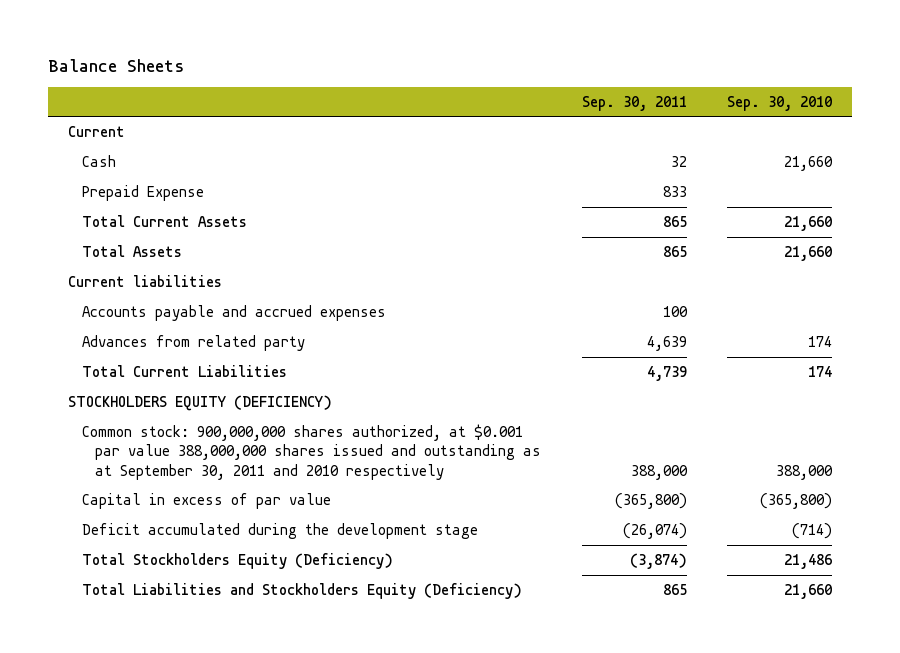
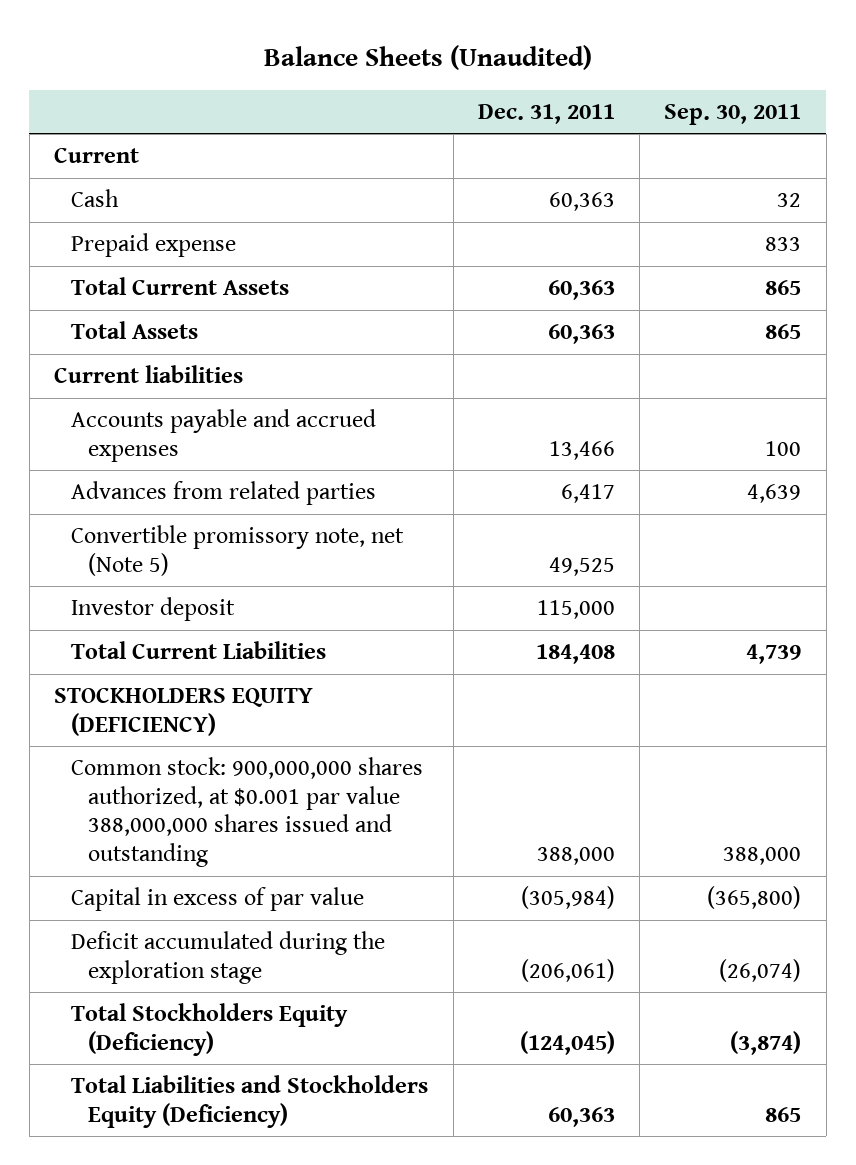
[47,58,184,72] Balance Sheets -> [263,44,592,70] Balance Sheets (Unaudited)
[727,95,833,111] Sep. 30, 2010 -> none
none -> [477,103,615,124] Dec. 31, 2011
[81,185,204,202] Prepaid Expense -> [71,233,237,258] Prepaid expense
[81,335,305,352] Advances from related party -> [71,481,377,506] Advances from related parties
none -> [71,525,405,576] Convertible promissory note, net (Note 5)
none -> [71,597,236,622] Investor deposit
[81,424,541,480] Common stock: 900,000,000 shares authorized, at $0.001 par value 388,000,000 shares issued and outstanding as at September 30, 2011 and 2010 respectively -> [71,757,424,868] Common stock: 900,000,000 shares authorized, at $0.001 par value 388,000,000 shares issued and outstanding
[81,523,478,540] Deficit accumulated during the development stage -> [71,931,386,984] Deficit accumulated during the exploration stage

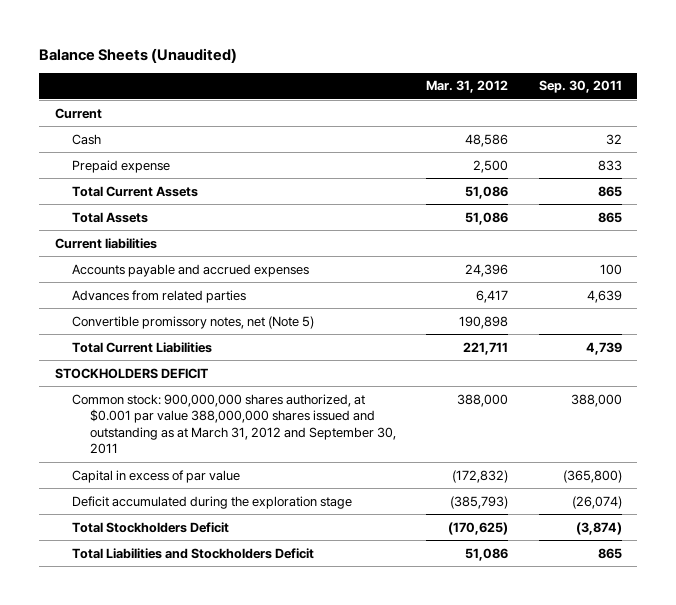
[477,103,615,124] Dec. 31, 2011 -> none
none -> [426,80,509,94] Mar. 31, 2012
[71,597,236,622] Investor deposit -> none
[71,525,405,576] Convertible promissory note, net (Note 5) -> [72,315,315,329] Convertible promissory notes, net (Note 5)
[54,688,314,736] STOCKHOLDERS EQUITY (DEFICIENCY) -> [54,367,208,379] STOCKHOLDERS DEFICIT
[71,757,424,868] Common stock: 900,000,000 shares authorized, at $0.001 par value 388,000,000 shares issued and outstanding -> [72,393,397,455] Common stock: 900,000,000 shares authorized, at $0.001 par value 388,000,000 shares issued and outstanding as at March 31, 2012 and September 30, 2011
[71,1003,349,1056] Total Stockholders Equity (Deficiency) -> [72,521,230,533] Total Stockholders Deficit
[71,1075,429,1128] Total Liabilities and Stockholders Equity (Deficiency) -> [72,547,315,559] Total Liabilities and Stockholders Deficit

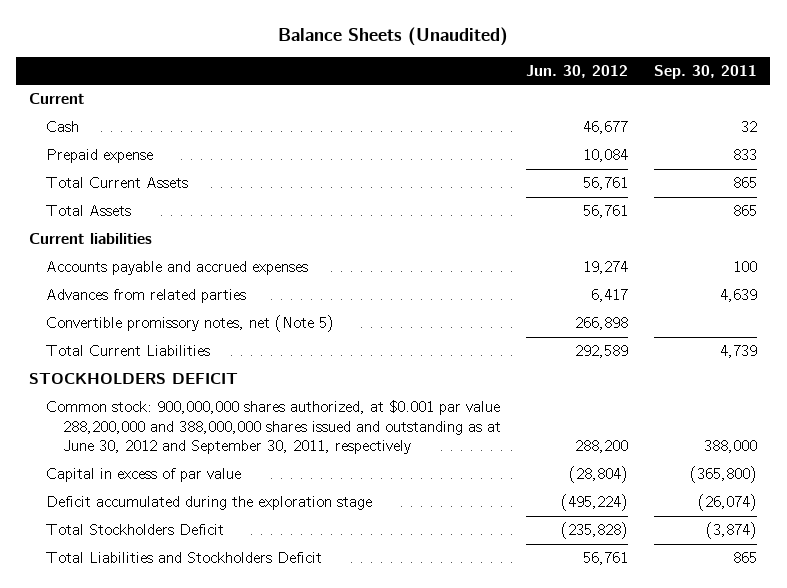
[426,80,509,94] Mar. 31, 2012 -> none
none -> [526,64,629,78] Jun. 30, 2012
[72,393,397,455] Common stock: 900,000,000 shares authorized, at $0.001 par value 388,000,000 shares issued and outstanding as at March 31, 2012 and September 30, 2011 -> [45,400,501,455] Common stock: 900,000,000 shares authorized, at $0.001 par value 288,200,000 and 388,000,000 shares issued and outstanding as at June 30, 2012 and September 30, 2011, respectively

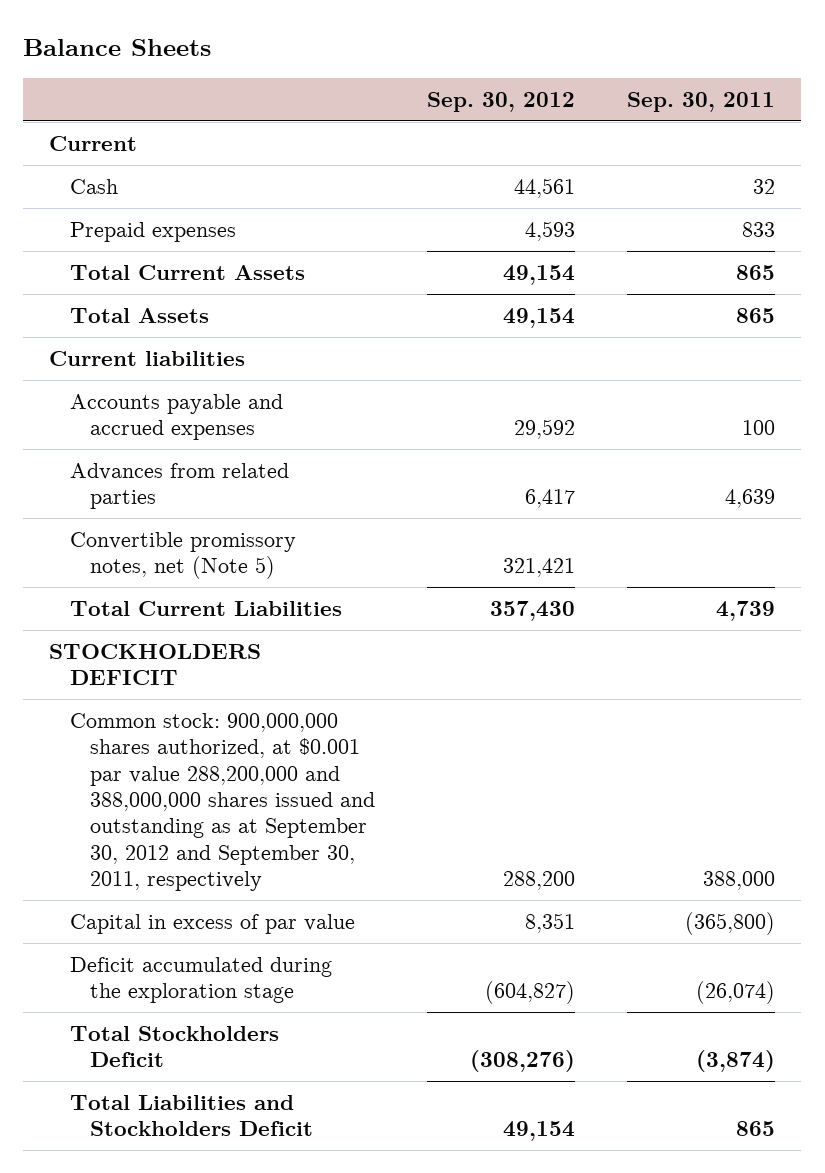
[278,26,509,46] Balance Sheets (Unaudited) -> [23,39,212,57] Balance Sheets
[526,64,629,78] Jun. 30, 2012 -> none
none -> [427,91,576,112] Sep. 30, 2012
[45,149,153,164] Prepaid expense -> [69,221,236,242] Prepaid expenses
[45,400,501,455] Common stock: 900,000,000 shares authorized, at $0.001 par value 288,200,000 and 388,000,000 shares issued and outstanding as at June 30, 2012 and September 30, 2011, respectively -> [69,712,376,892] Common stock: 900,000,000 shares authorized, at $0.001 par value 288,200,000 and 388,000,000 shares issued and outstanding as at September 30, 2012 and September 30, 2011, respectively

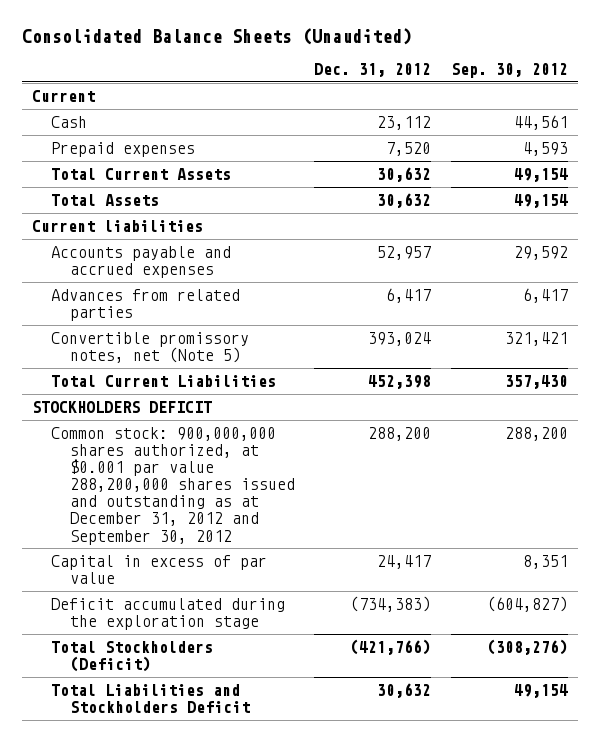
[23,39,212,57] Balance Sheets -> [22,27,413,45] Consolidated Balance Sheets (Unaudited)
[627,91,776,112] Sep. 30, 2011 -> none
none -> [314,62,432,77] Dec. 31, 2012
[69,712,376,892] Common stock: 900,000,000 shares authorized, at $0.001 par value 288,200,000 and 388,000,000 shares issued and outstanding as at September 30, 2012 and September 30, 2011, respectively -> [50,426,295,545] Common stock: 900,000,000 shares authorized, at $0.001 par value 288,200,000 shares issued and outstanding as at December 31, 2012 and September 30, 2012
[69,1025,279,1068] Total Stockholders Deficit -> [50,640,213,673] Total Stockholders (Deficit)

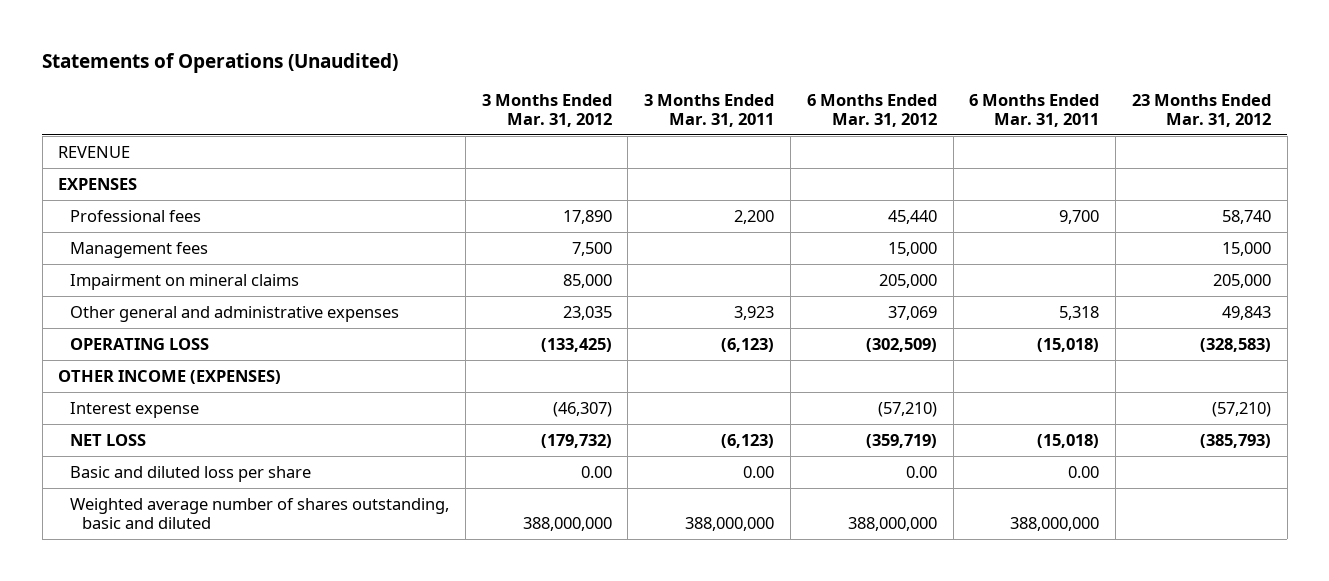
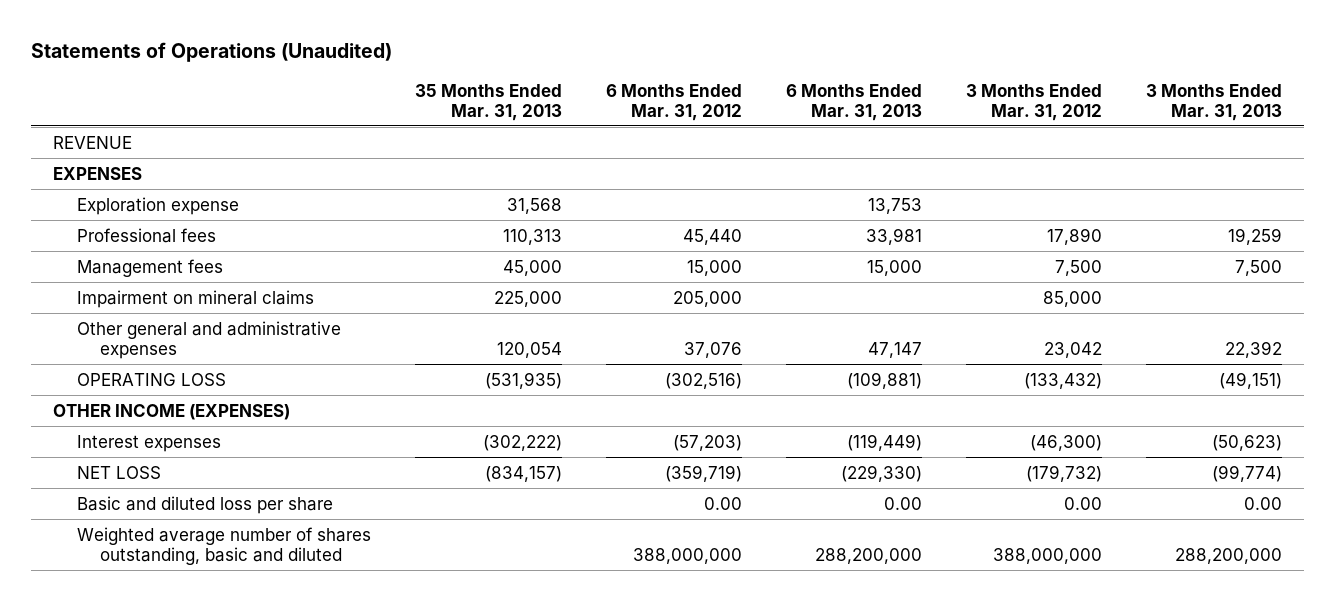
[644,93,775,127] 3 Months Ended Mar. 31, 2011 -> none
[969,93,1100,127] 6 Months Ended Mar. 31, 2011 -> none
[1132,93,1272,127] 23 Months Ended Mar. 31, 2012 -> none
none -> [414,83,562,121] 35 Months Ended Mar. 31, 2013
none -> [785,83,922,121] 6 Months Ended Mar. 31, 2013
none -> [1145,83,1282,121] 3 Months Ended Mar. 31, 2013
none -> [76,196,239,215] Exploration expense
[562,305,612,320] 23,035 -> [1043,341,1102,358] 23,042
[887,305,937,320] 37,069 -> [683,341,742,358] 37,076
[540,337,612,352] (133,425) -> [1023,372,1102,389] (133,432)
[865,337,937,352] (302,509) -> [664,372,742,389] (302,516)
[70,401,200,418] Interest expense -> [76,434,221,452] Interest expenses
[552,401,612,417] (46,307) -> [1029,434,1102,451] (46,300)
[877,401,937,417] (57,210) -> [672,434,742,451] (57,203)

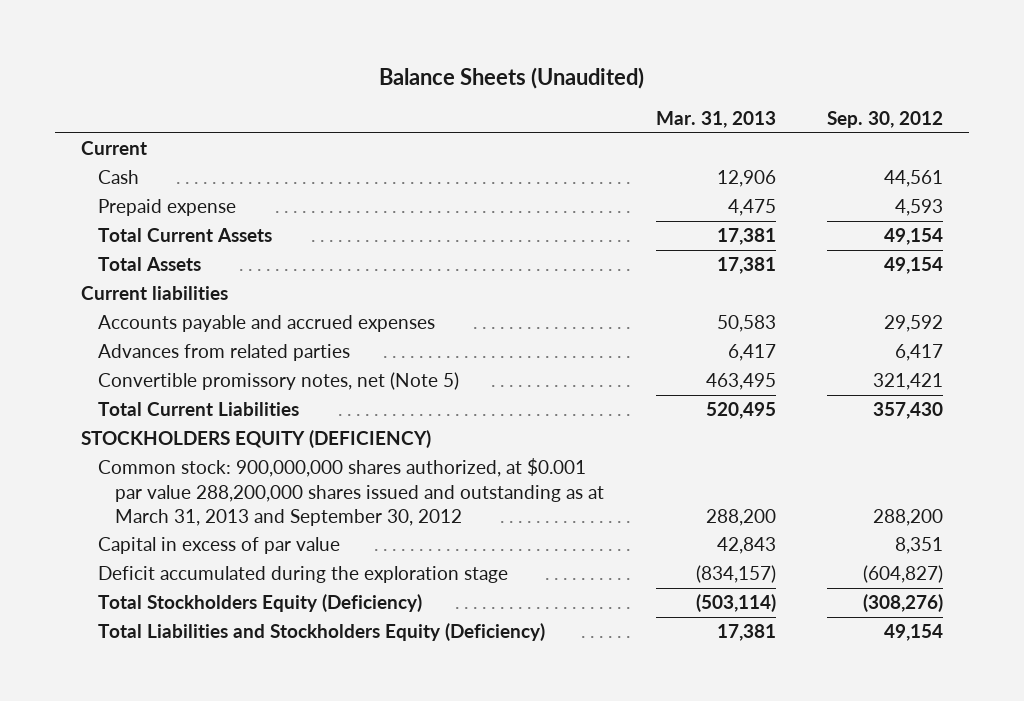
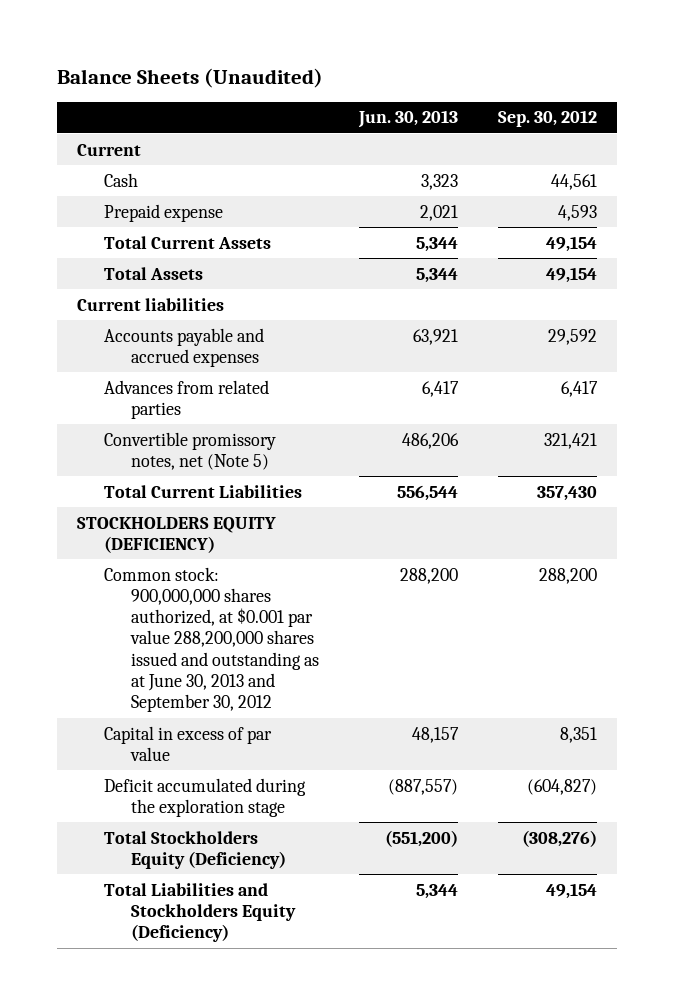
[655,110,776,128] Mar. 31, 2013 -> none
none -> [358,110,459,129] Jun. 30, 2013
[97,458,605,526] Common stock: 900,000,000 shares authorized, at $0.001 par value 288,200,000 shares issued and outstanding as at March 31, 2013 and September 30, 2012 -> [103,566,319,713] Common stock: 900,000,000 shares authorized, at $0.001 par value 288,200,000 shares issued and outstanding as at June 30, 2013 and September 30, 2012

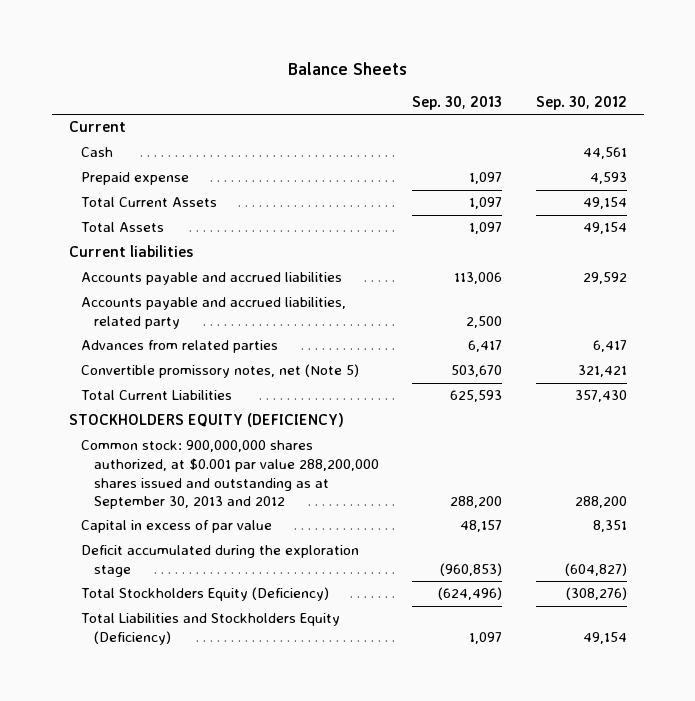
[56,68,323,89] Balance Sheets (Unaudited) -> [287,61,407,75] Balance Sheets
[358,110,459,129] Jun. 30, 2013 -> none
none -> [412,96,503,111] Sep. 30, 2013
[103,327,264,367] Accounts payable and accrued expenses -> [81,272,343,286] Accounts payable and accrued liabilities
none -> [81,297,347,329] Accounts payable and accrued liabilities, related party
[103,566,319,713] Common stock: 900,000,000 shares authorized, at $0.001 par value 288,200,000 shares issued and outstanding as at June 30, 2013 and September 30, 2012 -> [81,440,379,510] Common stock: 900,000,000 shares authorized, at $0.001 par value 288,200,000 shares issued and outstanding as at September 30, 2013 and 2012

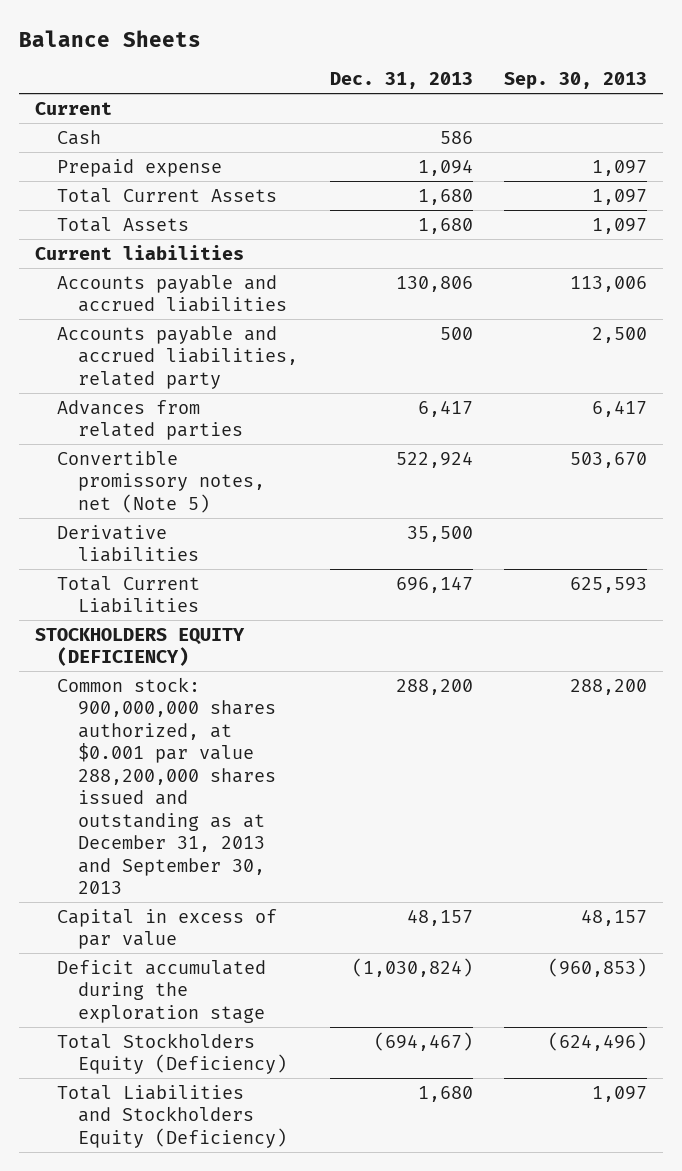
[535,96,627,111] Sep. 30, 2012 -> none
none -> [329,72,473,90] Dec. 31, 2013
none -> [56,524,200,563] Derivative liabilities
[81,440,379,510] Common stock: 900,000,000 shares authorized, at $0.001 par value 288,200,000 shares issued and outstanding as at September 30, 2013 and 2012 -> [56,676,277,895] Common stock: 900,000,000 shares authorized, at $0.001 par value 288,200,000 shares issued and outstanding as at December 31, 2013 and September 30, 2013

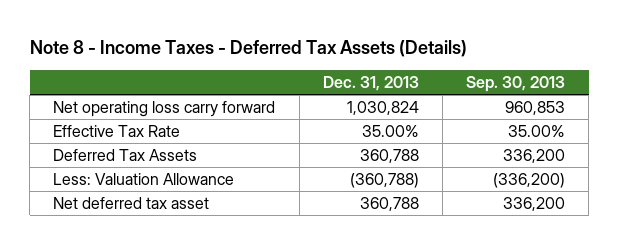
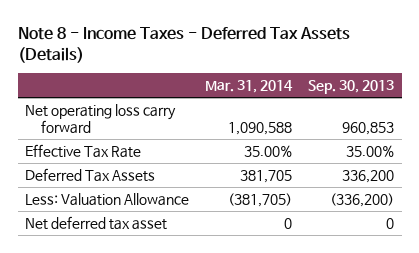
[322,76,419,92] Dec. 31, 2013 -> none
none -> [205,80,294,94] Mar. 31, 2014
[502,196,565,211] 336,200 -> [385,217,394,229] 0

